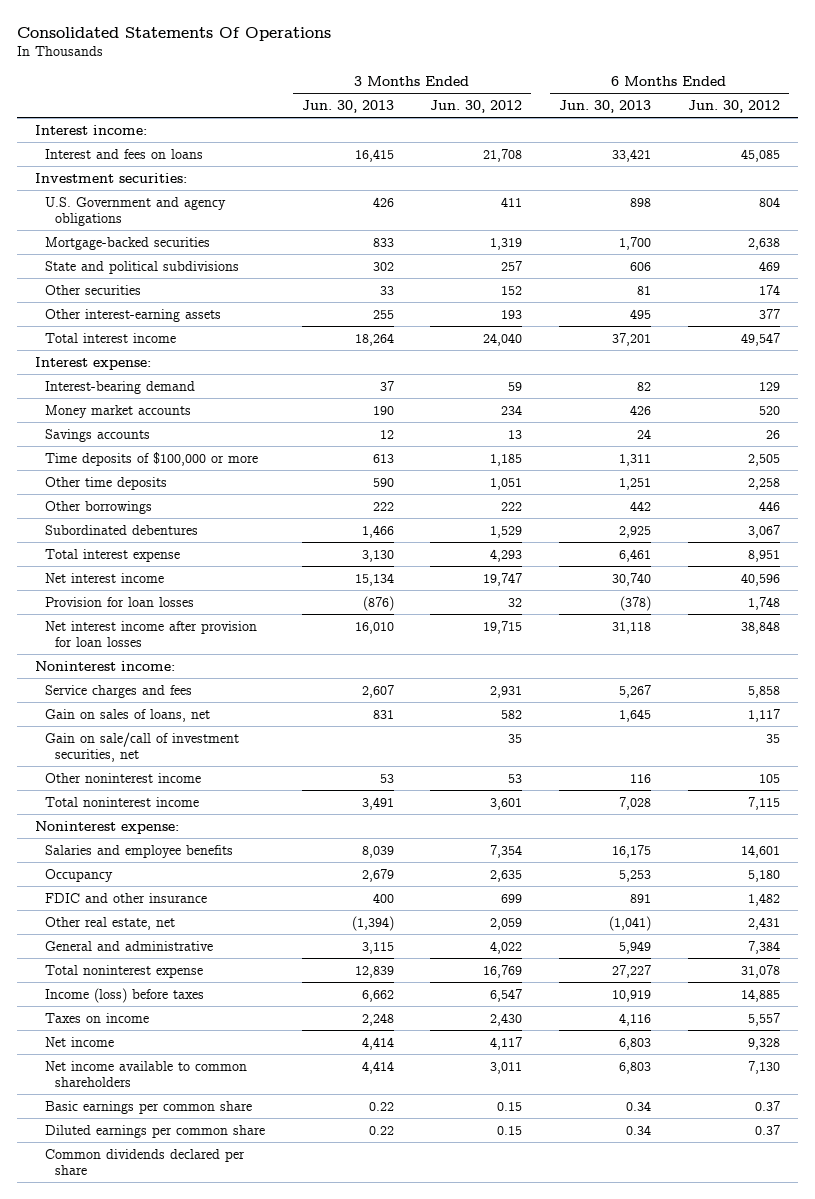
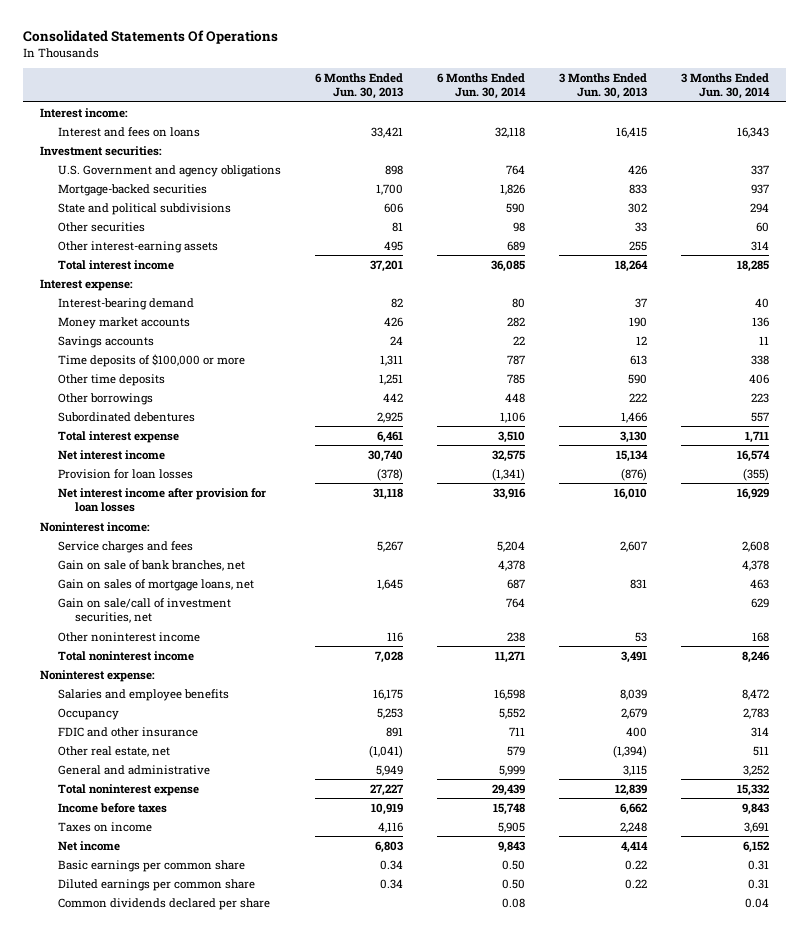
[430,99,523,113] Jun. 30, 2012 -> none
[687,99,780,113] Jun. 30, 2012 -> none
none -> [436,73,526,100] 6 Months Ended Jun. 30, 2014
none -> [681,73,771,100] 3 Months Ended Jun. 30, 2014
none -> [57,559,245,571] Gain on sale of bank branches, net
[45,708,211,722] Gain on sales of loans, net -> [57,578,254,591] Gain on sales of mortgage loans, net
[45,987,205,1003] Income (loss) before taxes -> [57,802,167,813] Income before taxes
[45,1060,248,1087] Net income available to common shareholders -> none

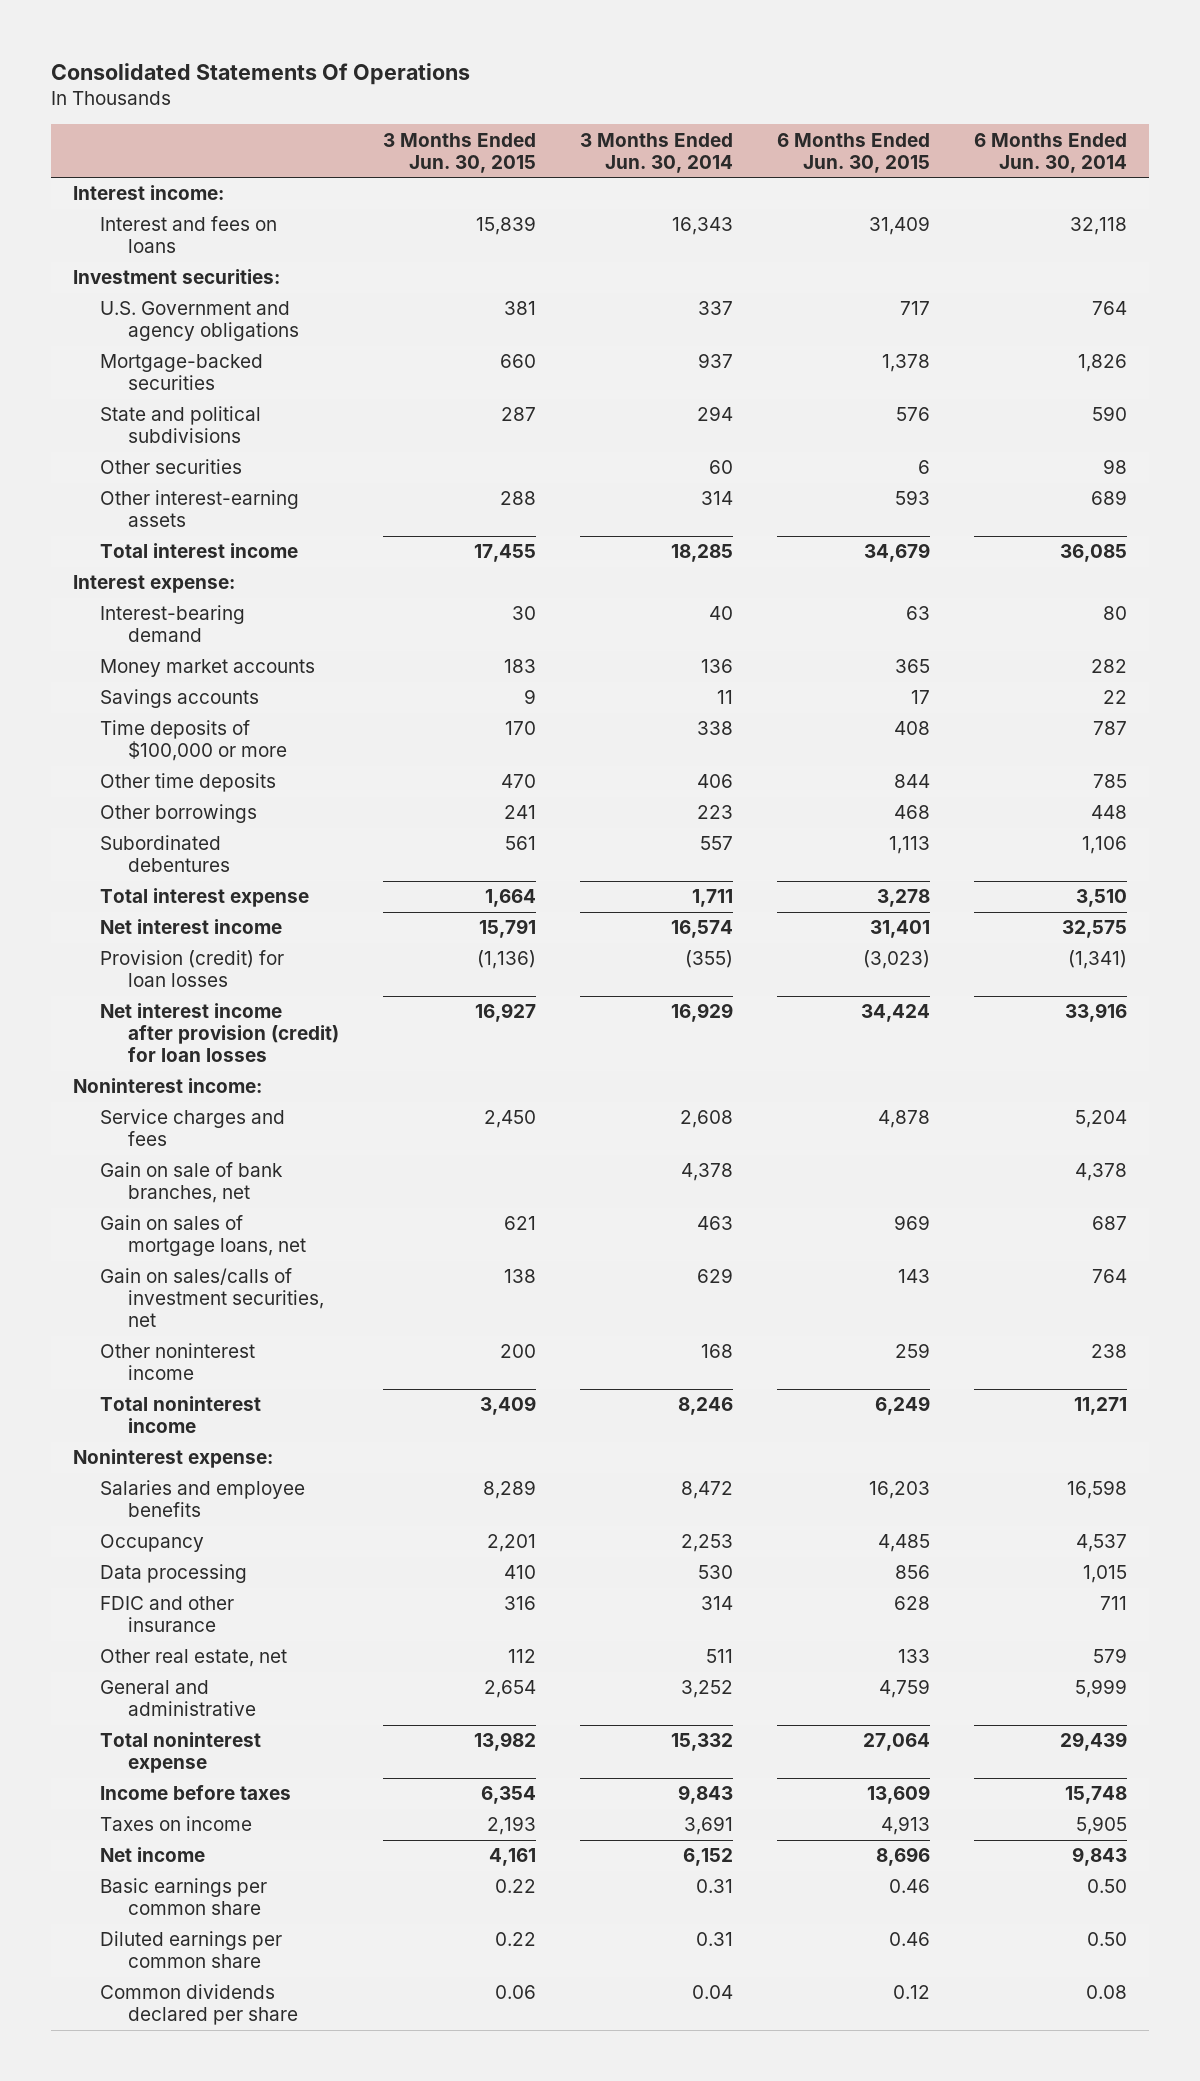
[314,73,403,100] 6 Months Ended Jun. 30, 2013 -> none
[559,73,648,100] 3 Months Ended Jun. 30, 2013 -> none
none -> [382,132,536,173] 3 Months Ended Jun. 30, 2015
none -> [777,132,931,173] 6 Months Ended Jun. 30, 2015
[57,468,193,479] Provision for loan losses -> [100,950,285,988] Provision (credit) for loan losses
[57,487,266,513] Net interest income after provision for loan losses -> [100,1003,339,1063] Net interest income after provision (credit) for loan losses
[57,597,231,624] Gain on sale/call of investment securities, net -> [100,1268,324,1328] Gain on sales/calls of investment securities, net
[498,707,525,719] 5,552 -> [1076,1534,1128,1553] 4,537
[743,707,770,719] 2,783 -> [681,1534,734,1553] 2,253
none -> [100,1564,248,1584] Data processing

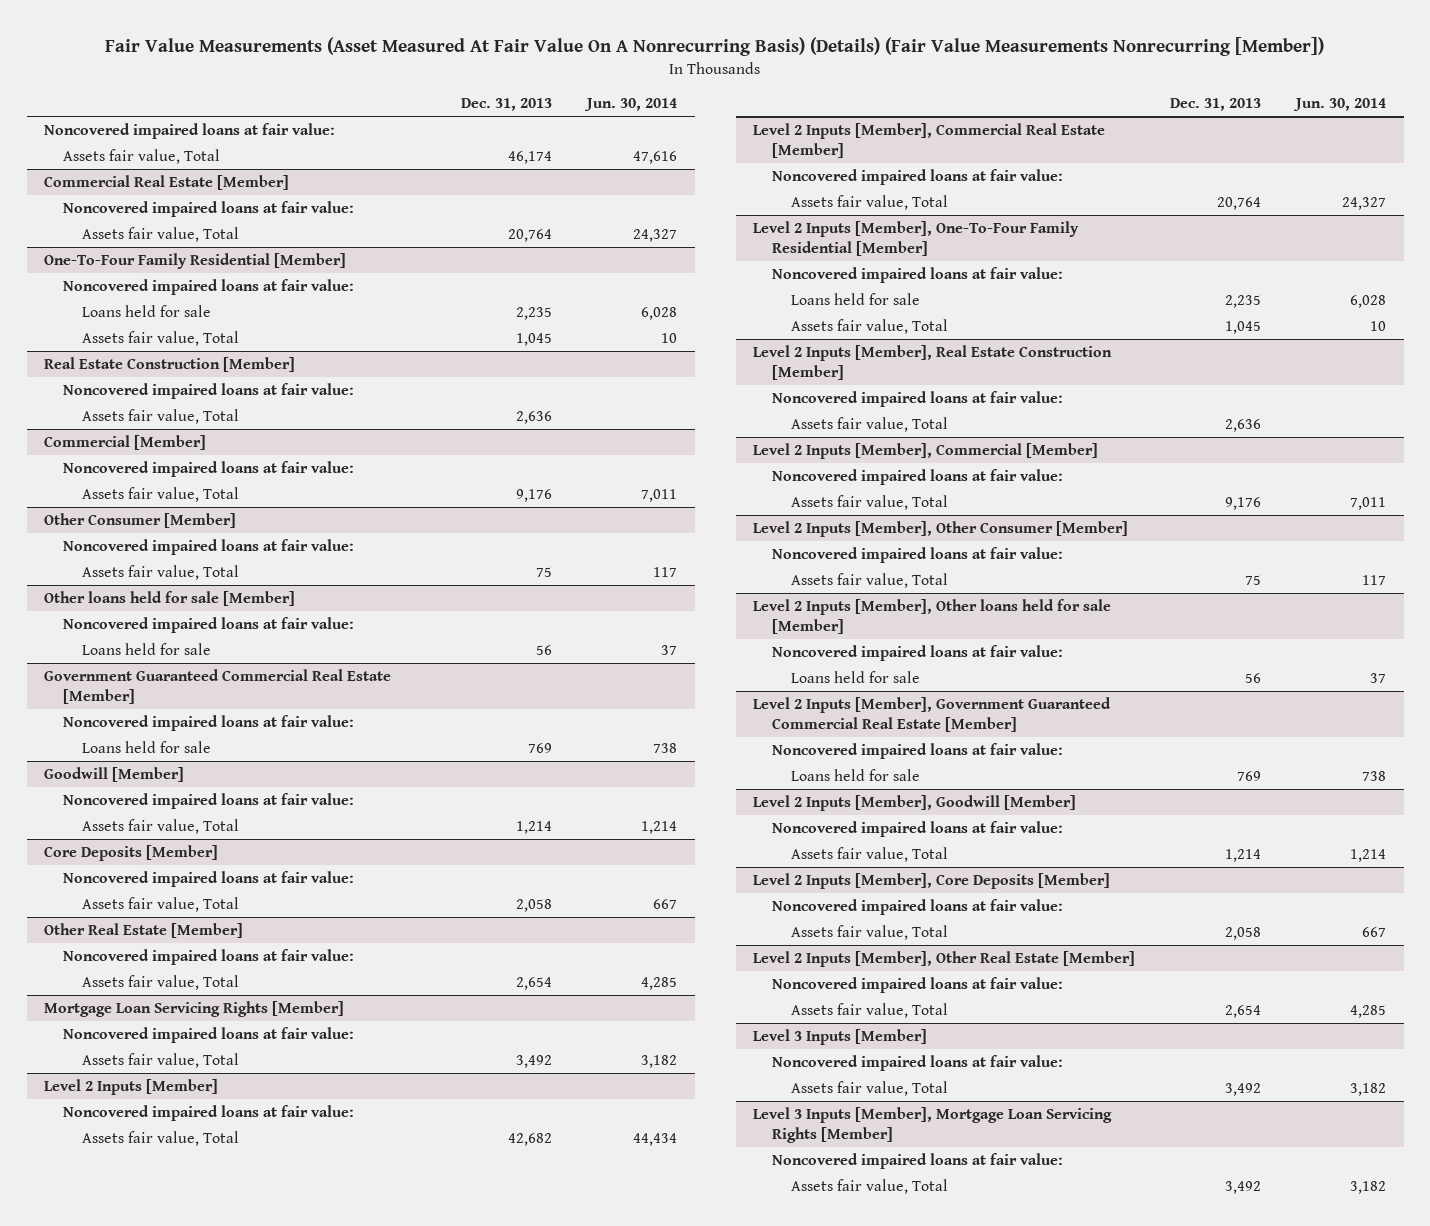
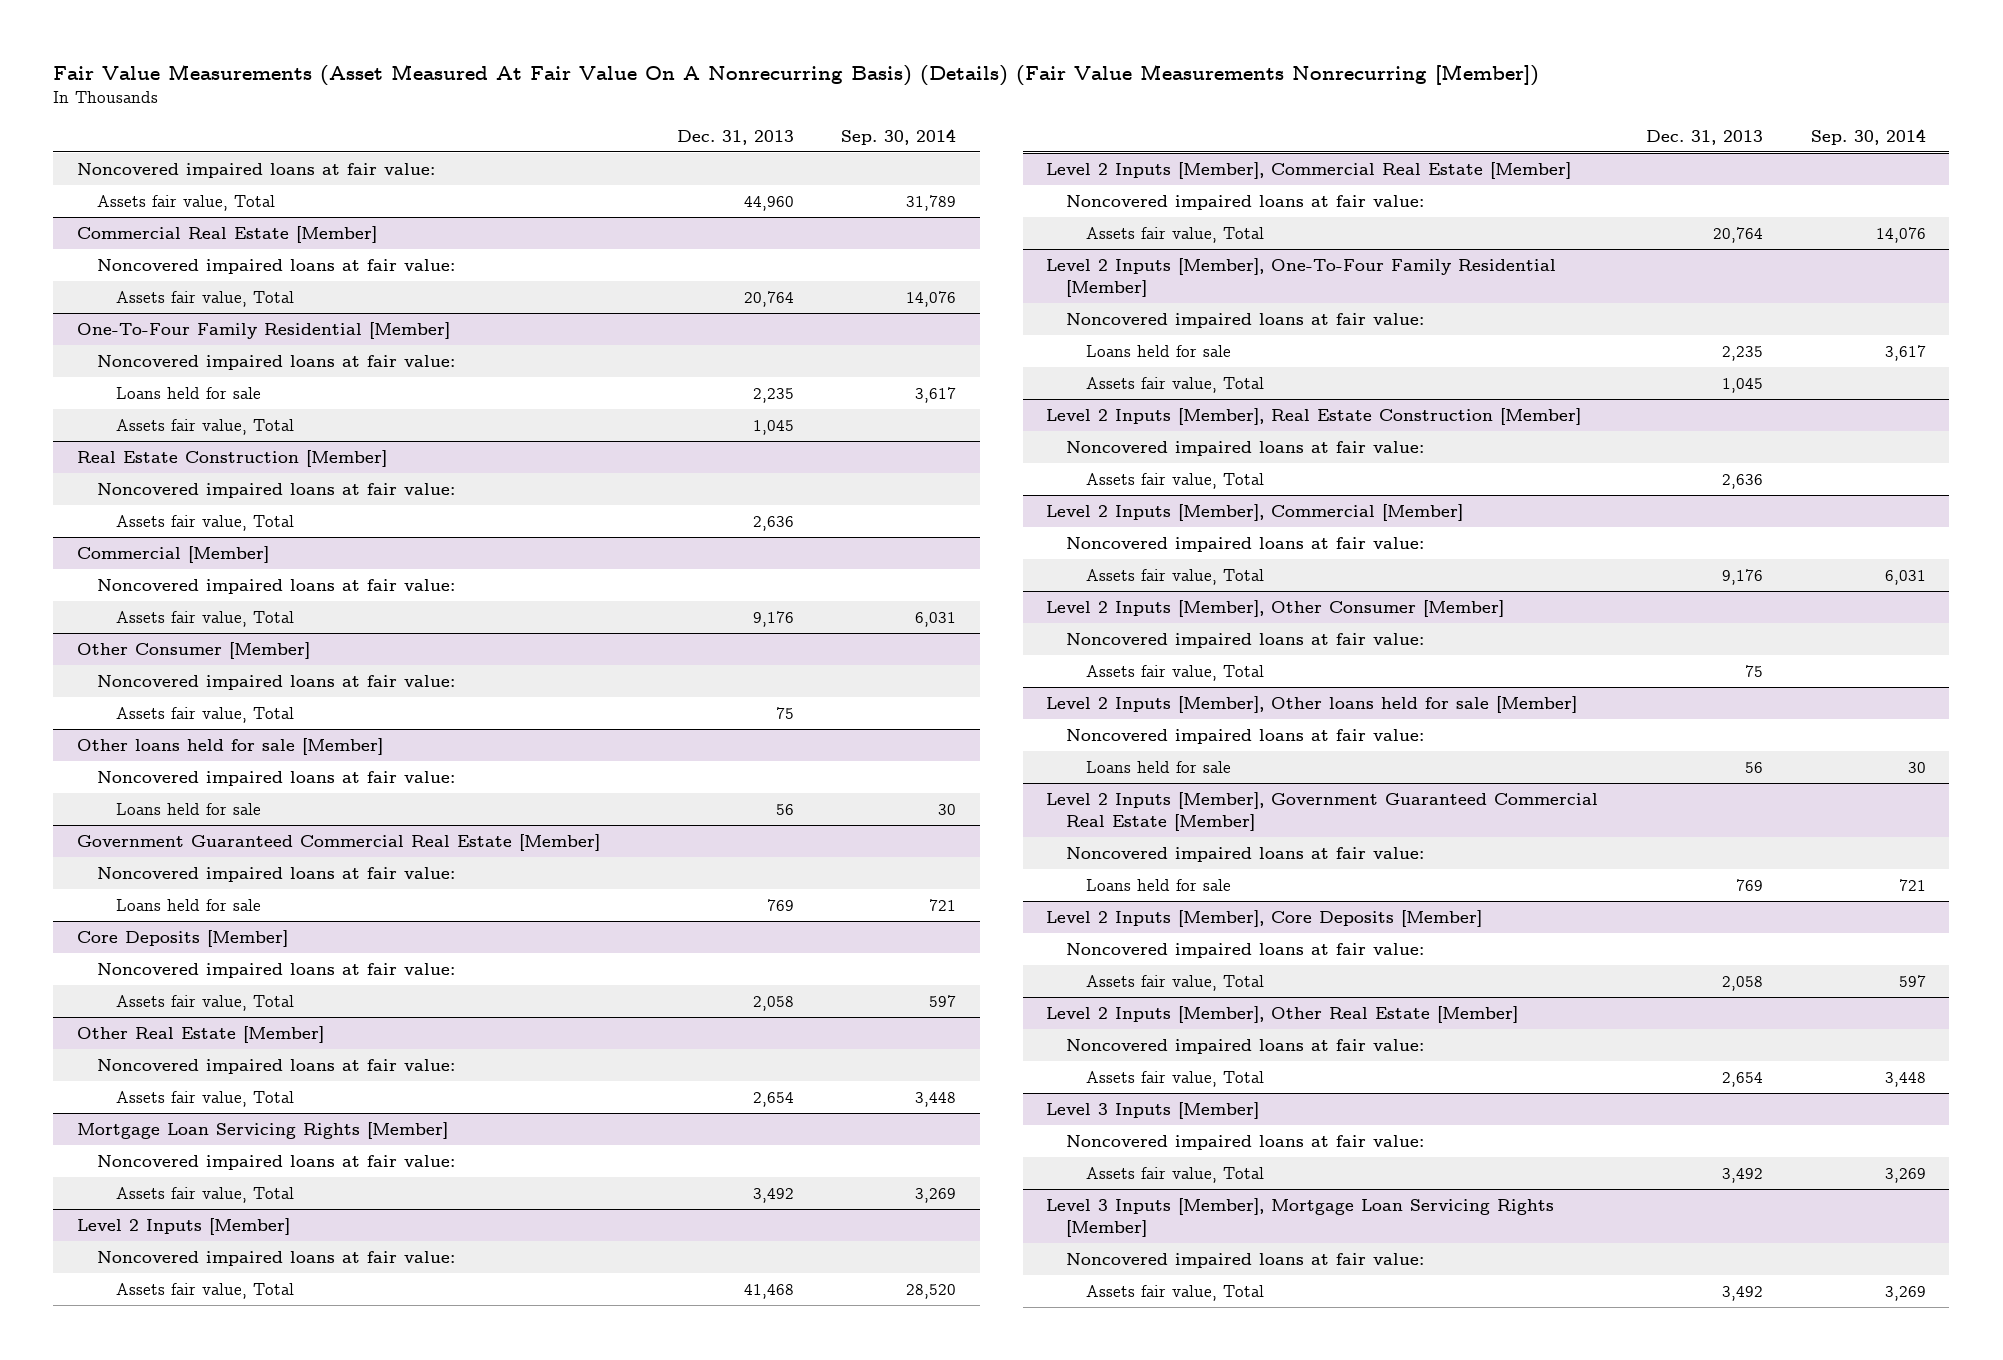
[584,98,678,112] Jun. 30, 2014 -> none
none -> [841,128,957,145] Sep. 30, 2014
[508,151,553,165] 46,174 -> [743,195,794,211] 44,960
[44,767,185,783] Goodwill [Member] -> none
[63,793,355,810] Noncovered impaired loans at fair value: -> none
[82,819,240,835] Assets fair value, Total -> none
[508,1133,553,1147] 42,682 -> [743,1283,794,1299] 41,468
[753,795,1077,812] Level 2 Inputs [Member], Goodwill [Member] -> none
[772,821,1064,838] Noncovered impaired loans at fair value: -> none
[791,847,949,863] Assets fair value, Total -> none

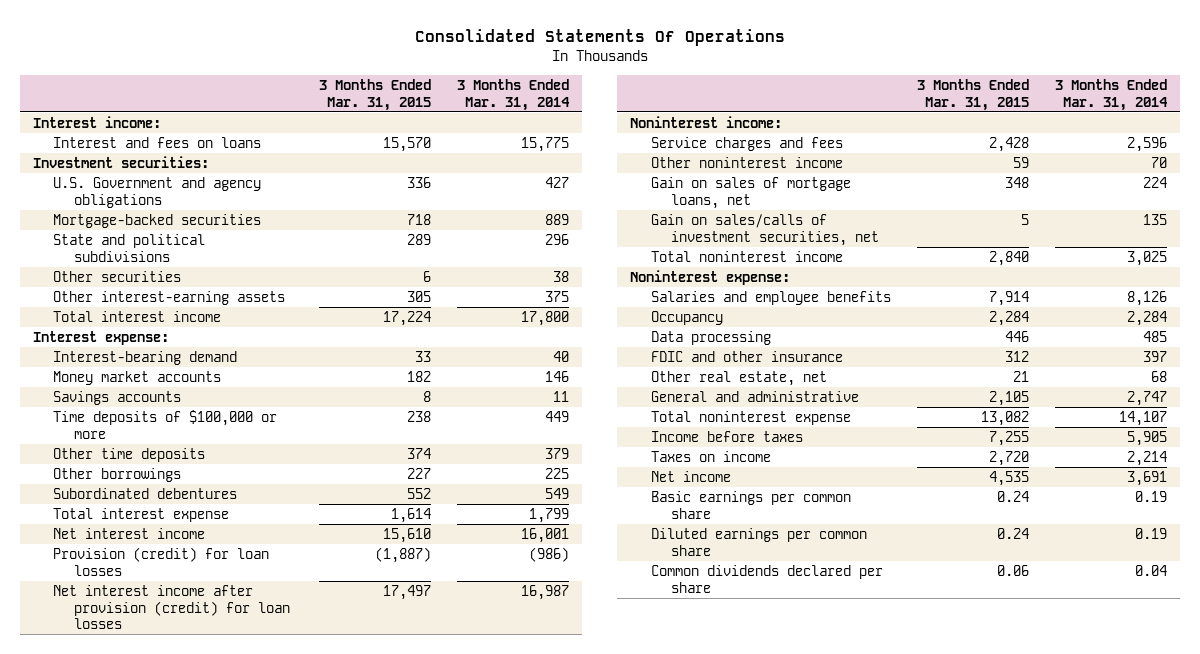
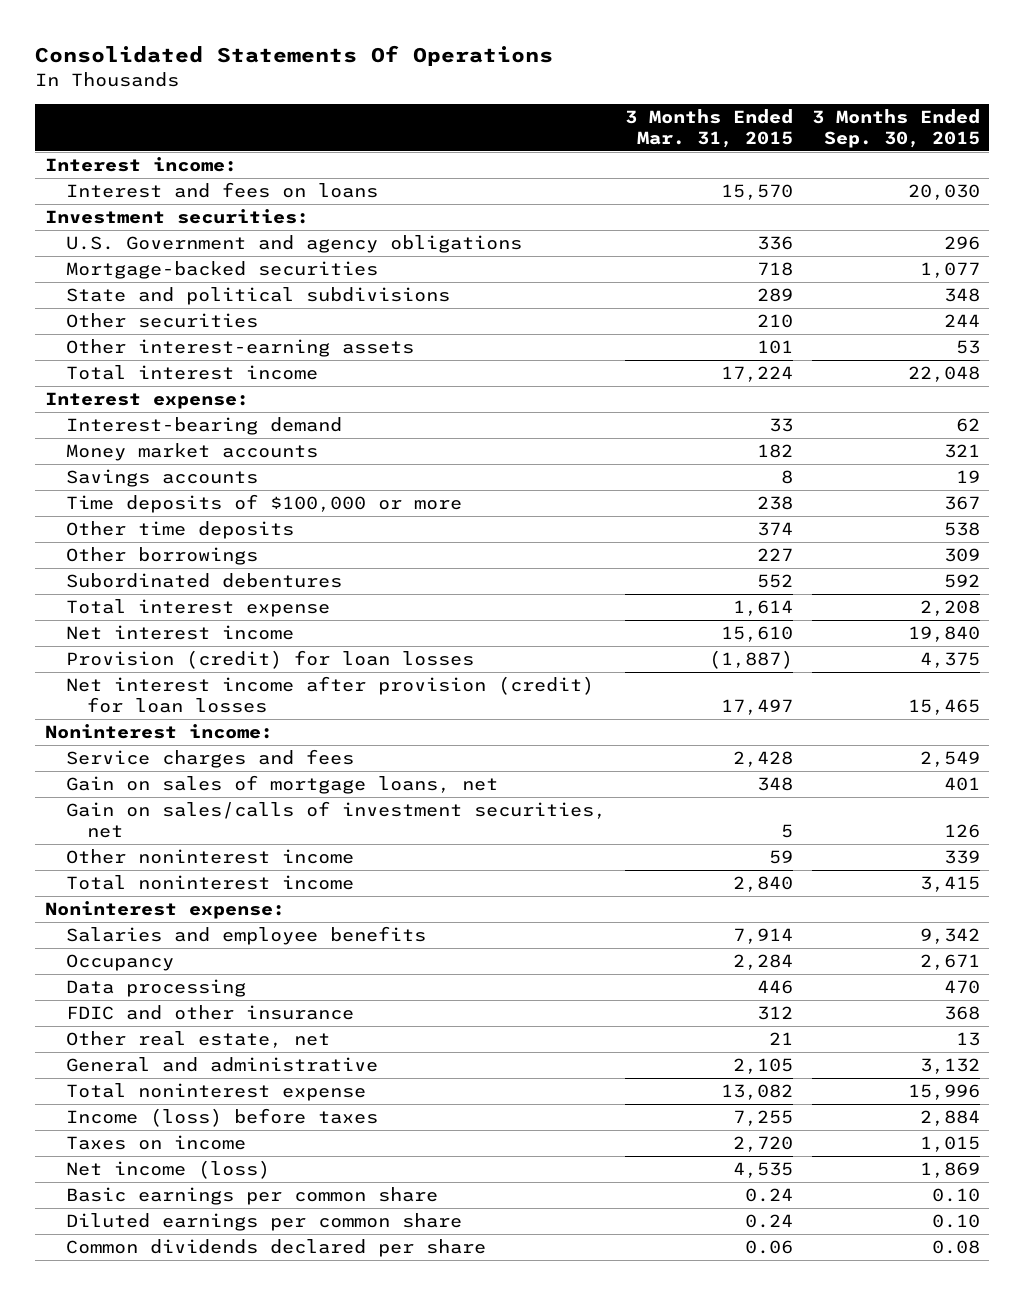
[457,78,571,111] 3 Months Ended Mar. 31, 2014 -> none
none -> [811,108,980,148] 3 Months Ended Sep. 30, 2015
[423,271,432,283] 6 -> [756,314,793,329] 210
[407,291,432,303] 305 -> [756,340,793,355] 101
[650,157,843,169] Other noninterest income -> [65,849,354,865] Other noninterest income
[650,431,803,443] Income before taxes -> [65,1108,378,1128] Income (loss) before taxes
[650,471,731,483] Net income -> [65,1160,270,1180] Net income (loss)

